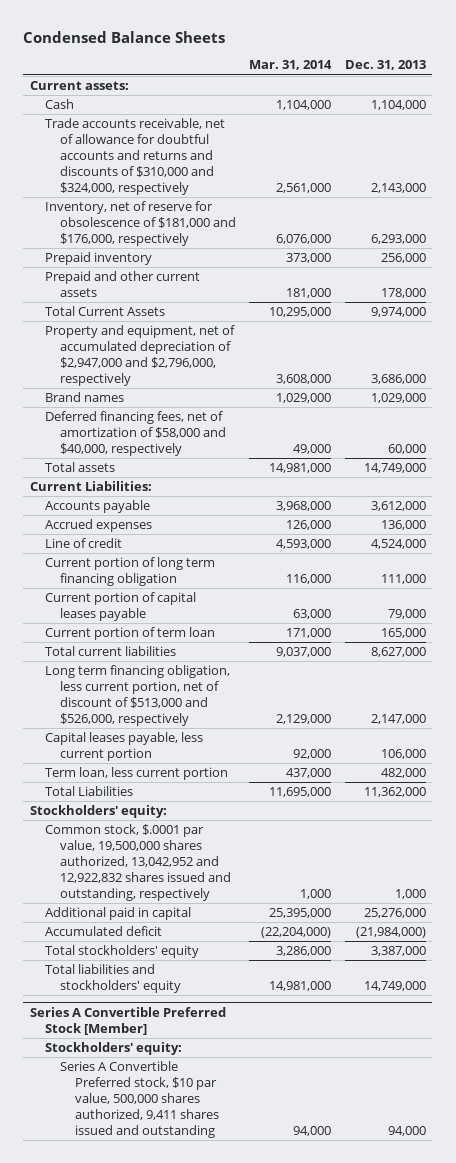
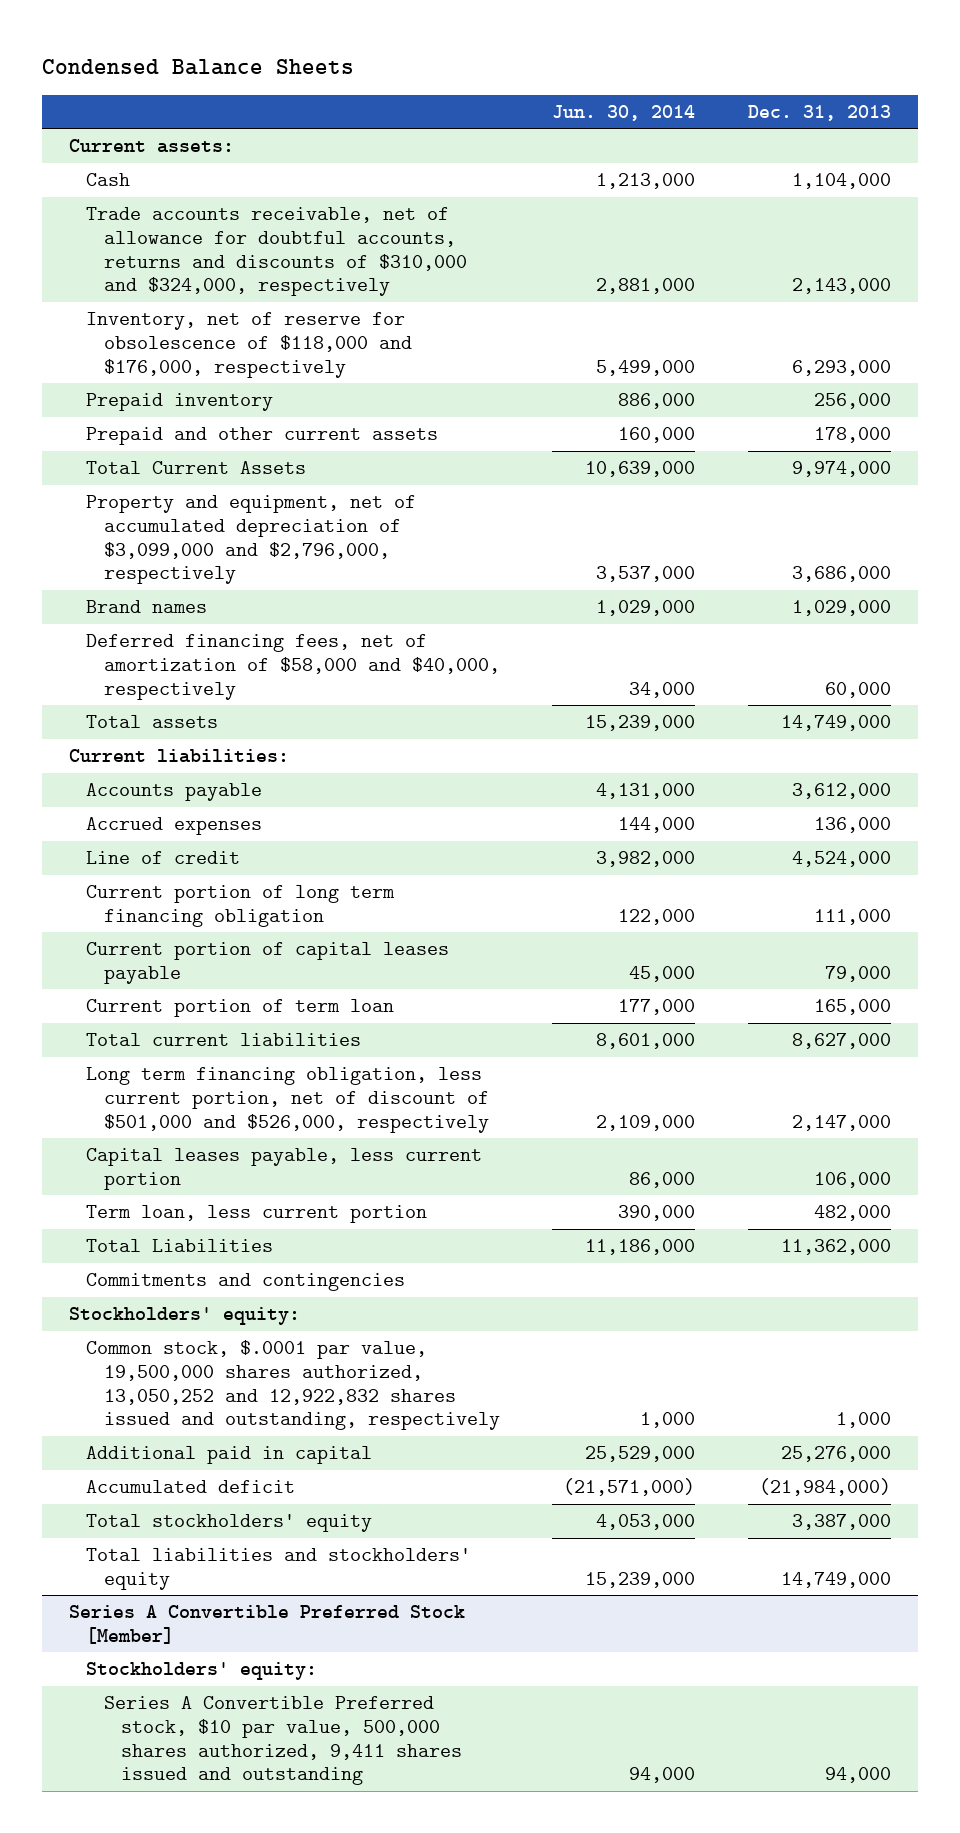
[249,60,333,71] Mar. 31, 2014 -> none
none -> [552,104,696,121] Jun. 30, 2014
[45,118,226,195] Trade accounts receivable, net of allowance for doubtful accounts and returns and discounts of $310,000 and $324,000, respectively -> [86,207,467,297] Trade accounts receivable, net of allowance for doubtful accounts, returns and discounts of $310,000 and $324,000, respectively
[45,201,237,246] Inventory, net of reserve for obsolescence of $181,000 and $176,000, respectively -> [86,312,412,378] Inventory, net of reserve for obsolescence of $118,000 and $176,000, respectively
[45,325,236,386] Property and equipment, net of accumulated depreciation of $2,947,000 and $2,796,000, respectively -> [86,495,417,585] Property and equipment, net of accumulated depreciation of $3,099,000 and $2,796,000, respectively
[29,481,152,492] Current Liabilities: -> [68,749,289,764] Current liabilities:
[45,665,231,726] Long term financing obligation, less current portion, net of discount of $513,000 and $526,000, respectively -> [86,1067,489,1133] Long term financing obligation, less current portion, net of discount of $501,000 and $526,000, respectively
none -> [86,1273,406,1292] Commitments and contingencies
[45,824,232,901] Common stock, $.0001 par value, 19,500,000 shares authorized, 13,042,952 and 12,922,832 shares issued and outstanding, respectively -> [86,1340,500,1431] Common stock, $.0001 par value, 19,500,000 shares authorized, 13,050,252 and 12,922,832 shares issued and outstanding, respectively

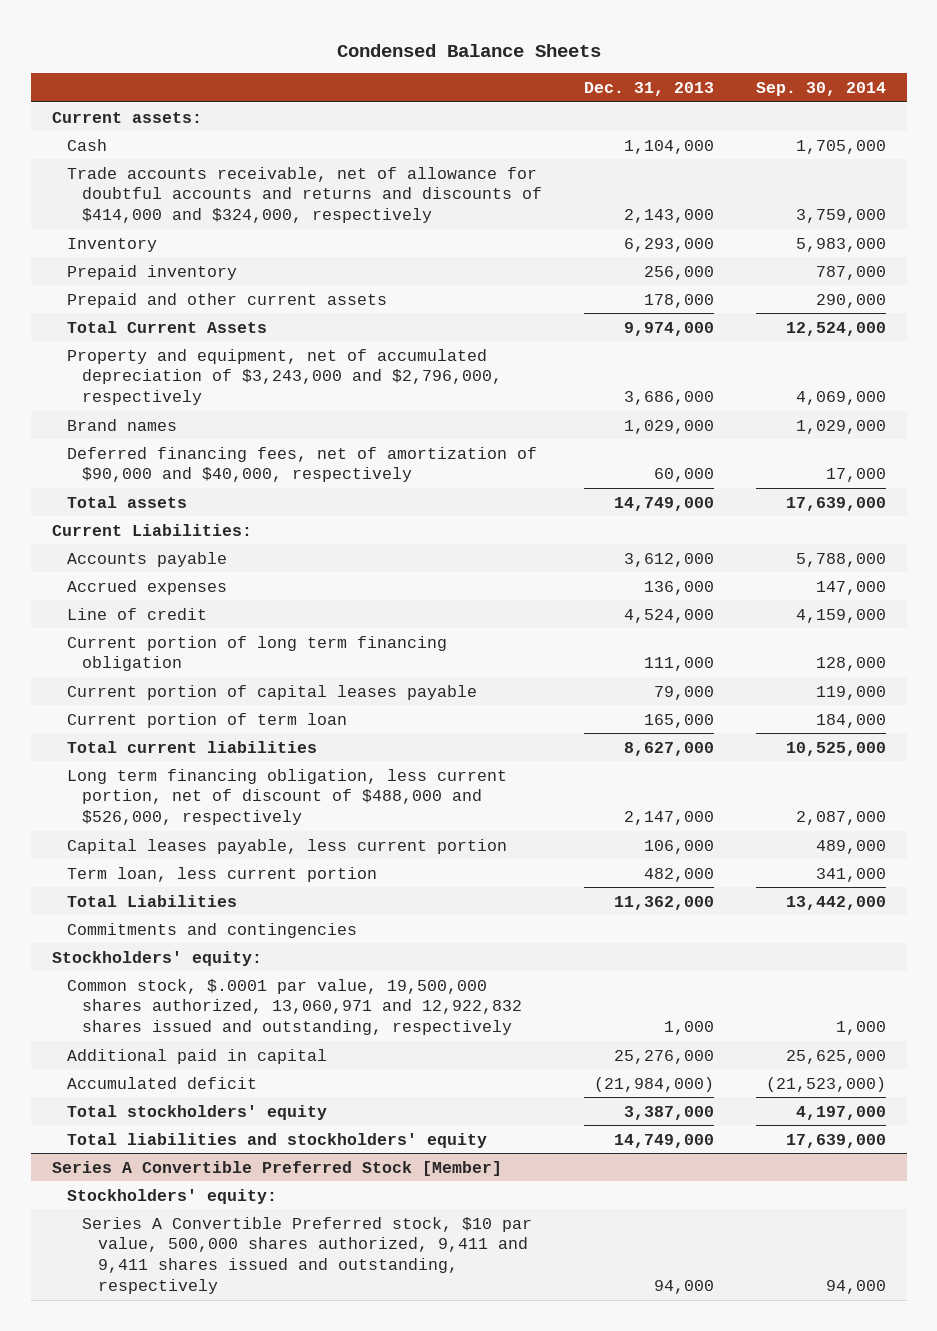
[552,104,696,121] Jun. 30, 2014 -> none
none -> [755,82,886,97] Sep. 30, 2014
[86,207,467,297] Trade accounts receivable, net of allowance for doubtful accounts, returns and discounts of $310,000 and $324,000, respectively -> [66,166,543,224] Trade accounts receivable, net of allowance for doubtful accounts and returns and discounts of $414,000 and $324,000, respectively
[86,312,412,378] Inventory, net of reserve for obsolescence of $118,000 and $176,000, respectively -> [66,237,157,252] Inventory
[86,495,417,585] Property and equipment, net of accumulated depreciation of $3,099,000 and $2,796,000, respectively -> [66,348,503,406] Property and equipment, net of accumulated depreciation of $3,243,000 and $2,796,000, respectively
[86,634,500,700] Deferred financing fees, net of amortization of $58,000 and $40,000, respectively -> [66,446,537,483] Deferred financing fees, net of amortization of $90,000 and $40,000, respectively
[68,749,289,764] Current liabilities: -> [51,523,252,536] Current Liabilities:
[86,1067,489,1133] Long term financing obligation, less current portion, net of discount of $501,000 and $526,000, respectively -> [66,768,507,826] Long term financing obligation, less current portion, net of discount of $488,000 and $526,000, respectively
[86,1340,500,1431] Common stock, $.0001 par value, 19,500,000 shares authorized, 13,050,252 and 12,922,832 shares issued and outstanding, respectively -> [66,978,523,1036] Common stock, $.0001 par value, 19,500,000 shares authorized, 13,060,971 and 12,922,832 shares issued and outstanding, respectively
[103,1696,462,1786] Series A Convertible Preferred stock, $10 par value, 500,000 shares authorized, 9,411 shares issued and outstanding -> [82,1216,533,1294] Series A Convertible Preferred stock, $10 par value, 500,000 shares authorized, 9,411 and 9,411 shares issued and outstanding, respectively

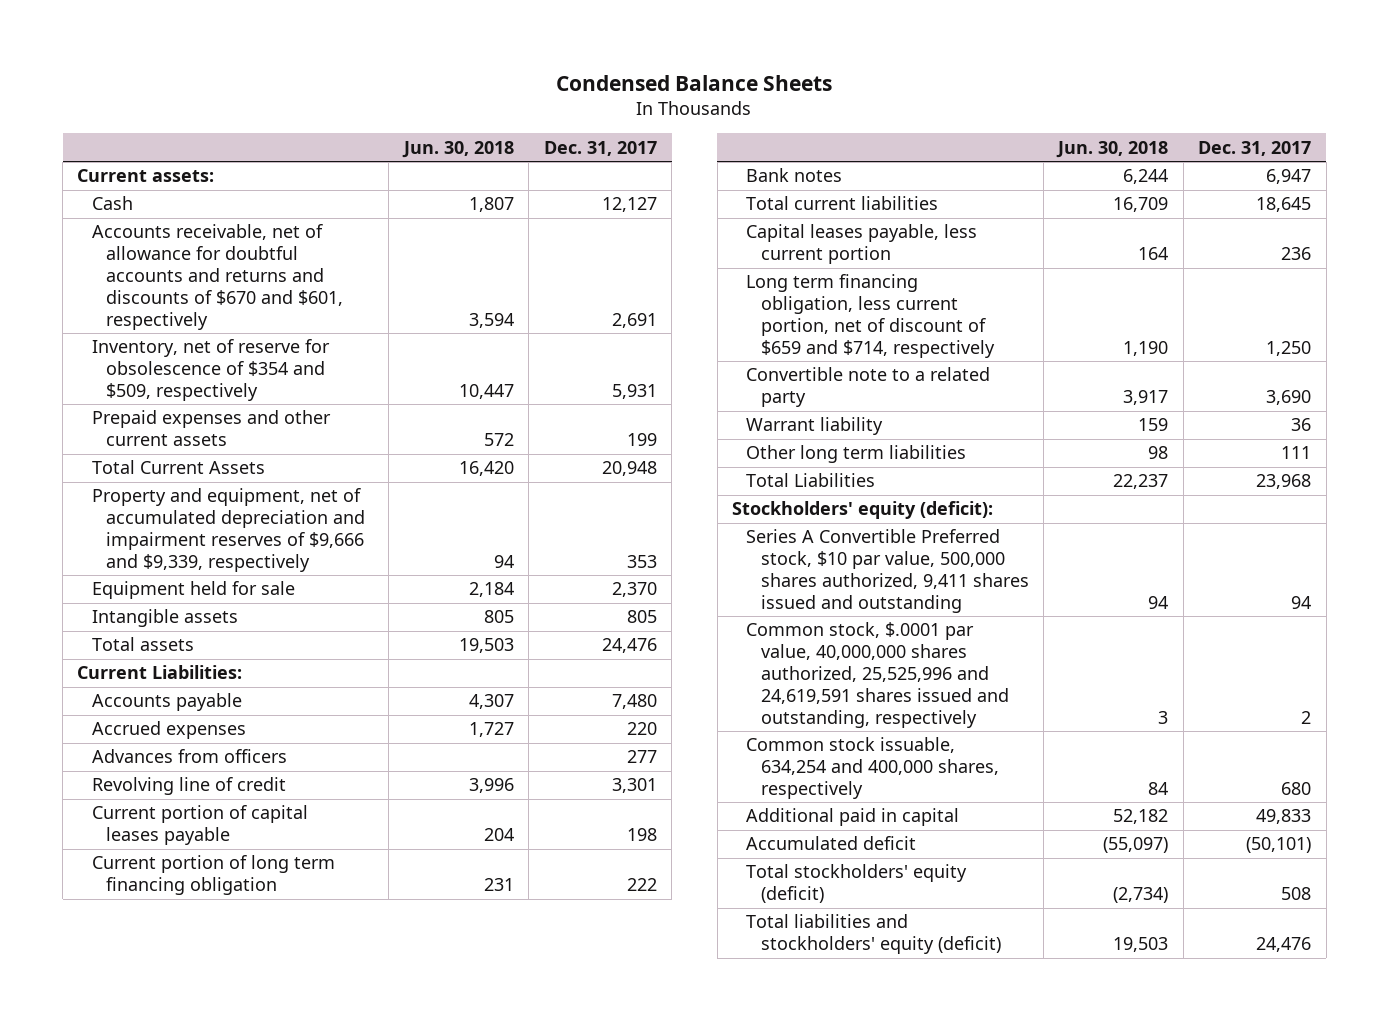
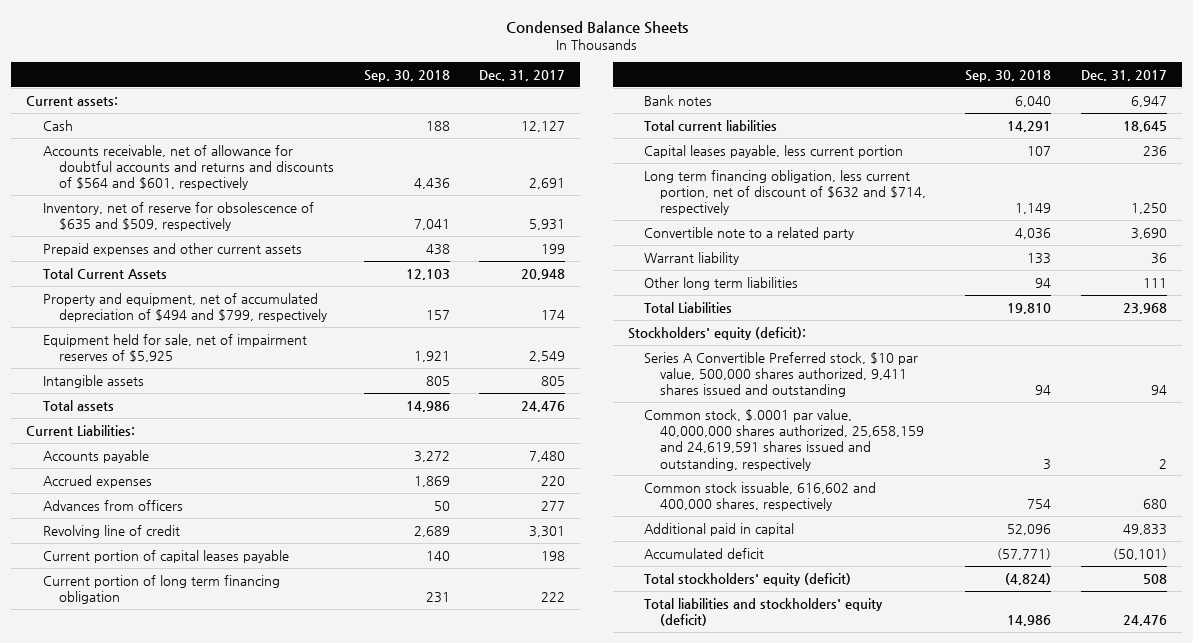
[401,140,514,158] Jun. 30, 2018 -> none
none -> [363,70,450,83] Sep. 30, 2018
[91,224,343,330] Accounts receivable, net of allowance for doubtful accounts and returns and discounts of $670 and $601, respectively -> [42,144,334,191] Accounts receivable, net of allowance for doubtful accounts and returns and discounts of $564 and $601, respectively
[91,339,330,402] Inventory, net of reserve for obsolescence of $354 and $509, respectively -> [42,201,314,232] Inventory, net of reserve for obsolescence of $635 and $509, respectively
[91,488,365,572] Property and equipment, net of accumulated depreciation and impairment reserves of $9,666 and $9,339, respectively -> [42,292,327,323] Property and equipment, net of accumulated depreciation of $494 and $799, respectively
[626,554,657,568] 353 -> [541,310,566,321] 174
[91,581,295,600] Equipment held for sale -> [42,333,307,363] Equipment held for sale, net of impairment reserves of $5,925
[611,582,657,598] 2,370 -> [529,351,566,363] 2,549
[746,274,995,358] Long term financing obligation, less current portion, net of discount of $659 and $714, respectively -> [643,169,926,216] Long term financing obligation, less current portion, net of discount of $632 and $714, respectively
[746,622,1009,728] Common stock, $.0001 par value, 40,000,000 shares authorized, 25,525,996 and 24,619,591 shares issued and outstanding, respectively -> [643,408,924,471] Common stock, $.0001 par value, 40,000,000 shares authorized, 25,658,159 and 24,619,591 shares issued and outstanding, respectively
[746,737,999,800] Common stock issuable, 634,254 and 400,000 shares, respectively -> [643,481,876,512] Common stock issuable, 616,602 and 400,000 shares, respectively

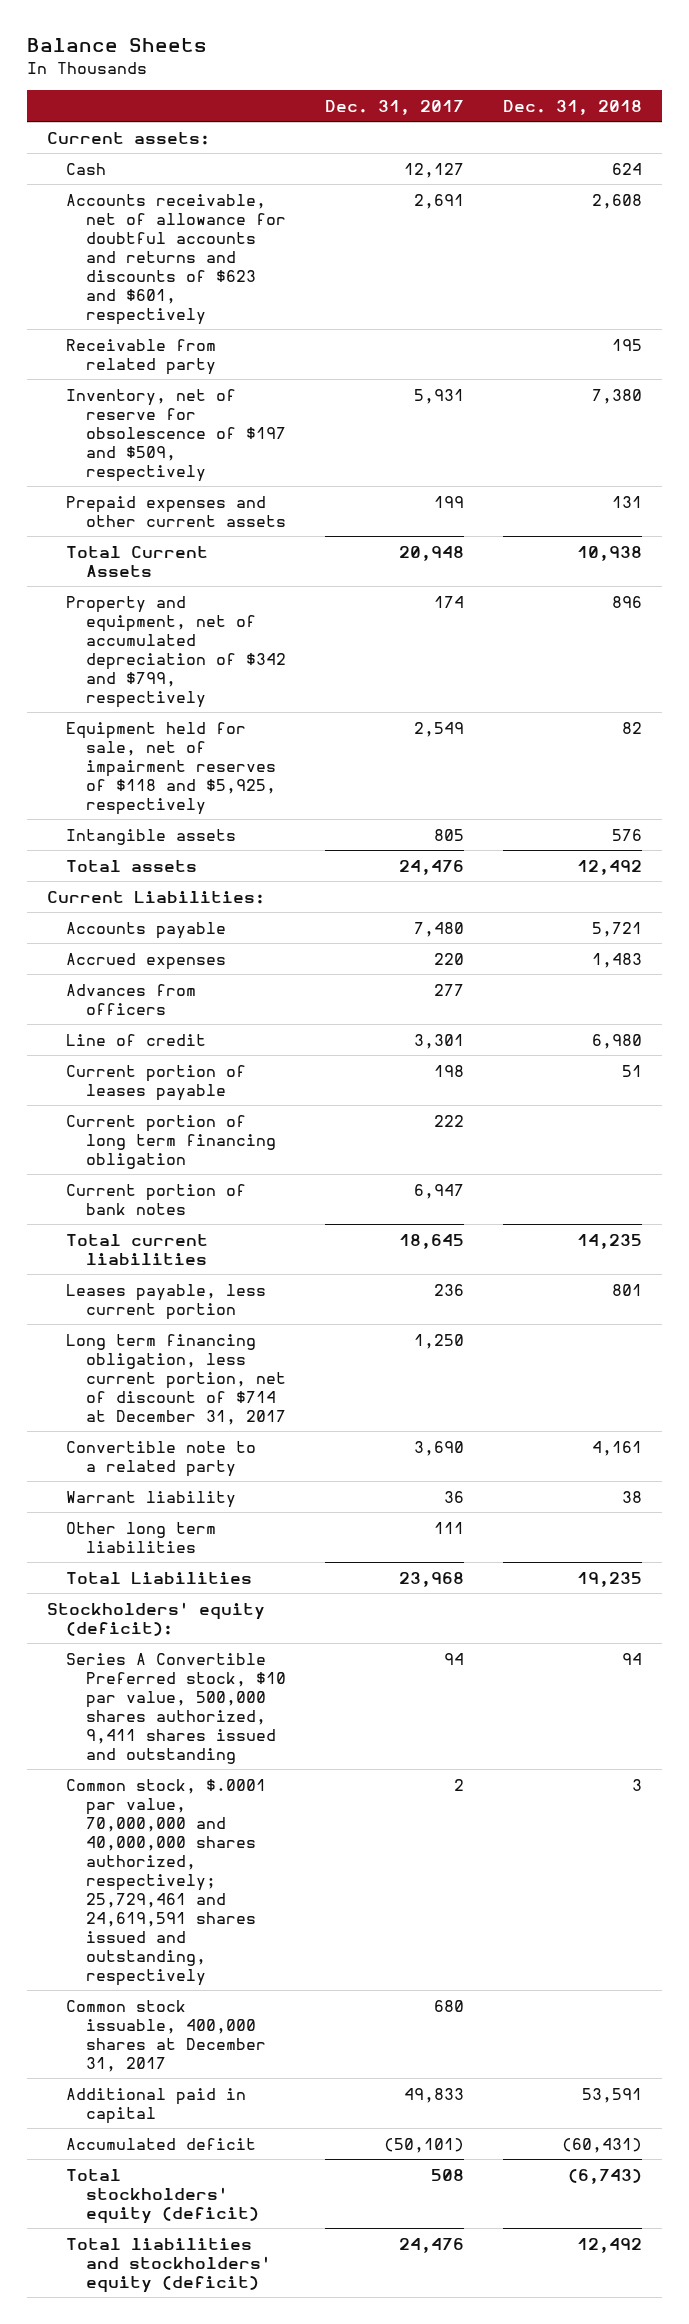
[505,20,688,34] Condensed Balance Sheets -> [26,37,207,52] Balance Sheets
[363,70,450,83] Sep. 30, 2018 -> none
none -> [503,99,643,115] Dec. 31, 2018
[42,144,334,191] Accounts receivable, net of allowance for doubtful accounts and returns and discounts of $564 and $601, respectively -> [66,193,286,325] Accounts receivable, net of allowance for doubtful accounts and returns and discounts of $623 and $601, respectively
none -> [66,338,217,375] Receivable from related party
[42,201,314,232] Inventory, net of reserve for obsolescence of $635 and $509, respectively -> [66,388,286,482] Inventory, net of reserve for obsolescence of $197 and $509, respectively
[42,292,327,323] Property and equipment, net of accumulated depreciation of $494 and $799, respectively -> [66,595,286,708] Property and equipment, net of accumulated depreciation of $342 and $799, respectively
[42,333,307,363] Equipment held for sale, net of impairment reserves of $5,925 -> [66,721,276,815] Equipment held for sale, net of impairment reserves of $118 and $5,925, respectively
[42,524,180,538] Revolving line of credit -> [66,1033,207,1046] Line of credit
[42,549,289,563] Current portion of capital leases payable -> [66,1064,247,1101] Current portion of leases payable
[643,94,712,106] Bank notes -> [66,1183,247,1215] Current portion of bank notes
[643,144,903,158] Capital leases payable, less current portion -> [66,1283,267,1320] Leases payable, less current portion
[643,169,926,216] Long term financing obligation, less current portion, net of discount of $632 and $714, respectively -> [66,1333,286,1425] Long term financing obligation, less current portion, net of discount of $714 at December 31, 2017
[643,408,924,471] Common stock, $.0001 par value, 40,000,000 shares authorized, 25,658,159 and 24,619,591 shares issued and outstanding, respectively -> [66,1778,267,1986] Common stock, $.0001 par value, 70,000,000 and 40,000,000 shares authorized, respectively; 25,729,461 and 24,619,591 shares issued and outstanding, respectively
[643,481,876,512] Common stock issuable, 616,602 and 400,000 shares, respectively -> [66,1999,266,2072] Common stock issuable, 400,000 shares at December 31, 2017

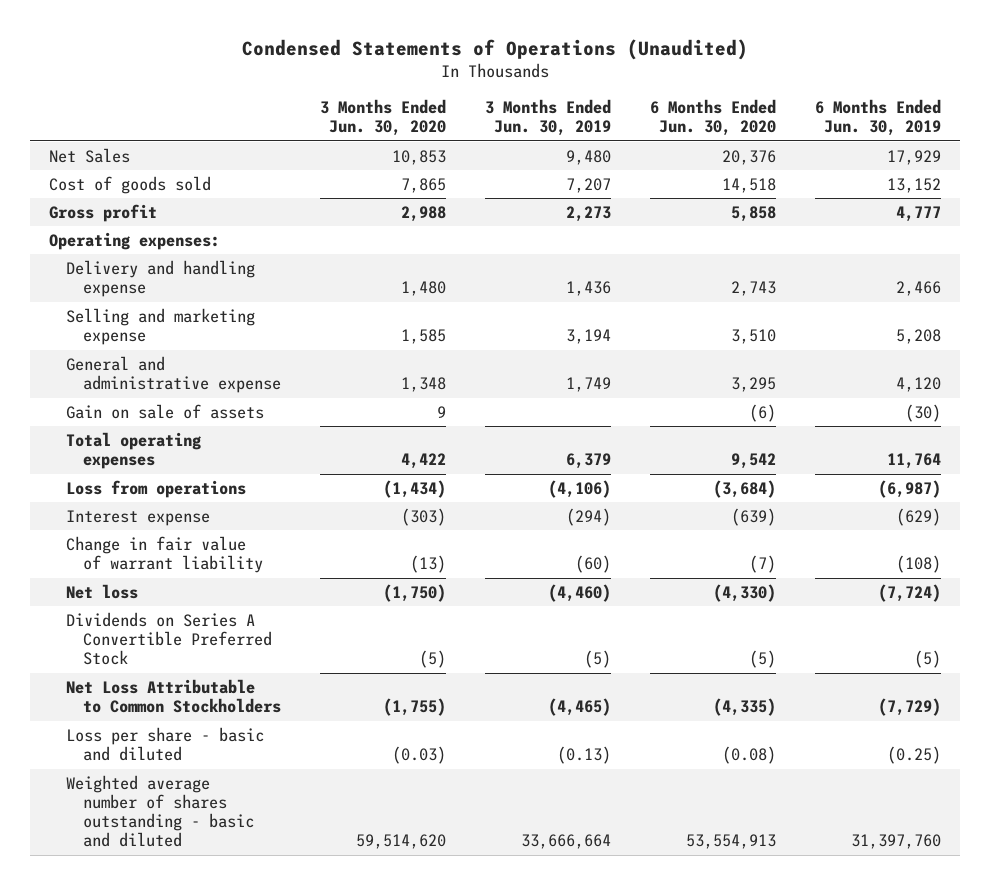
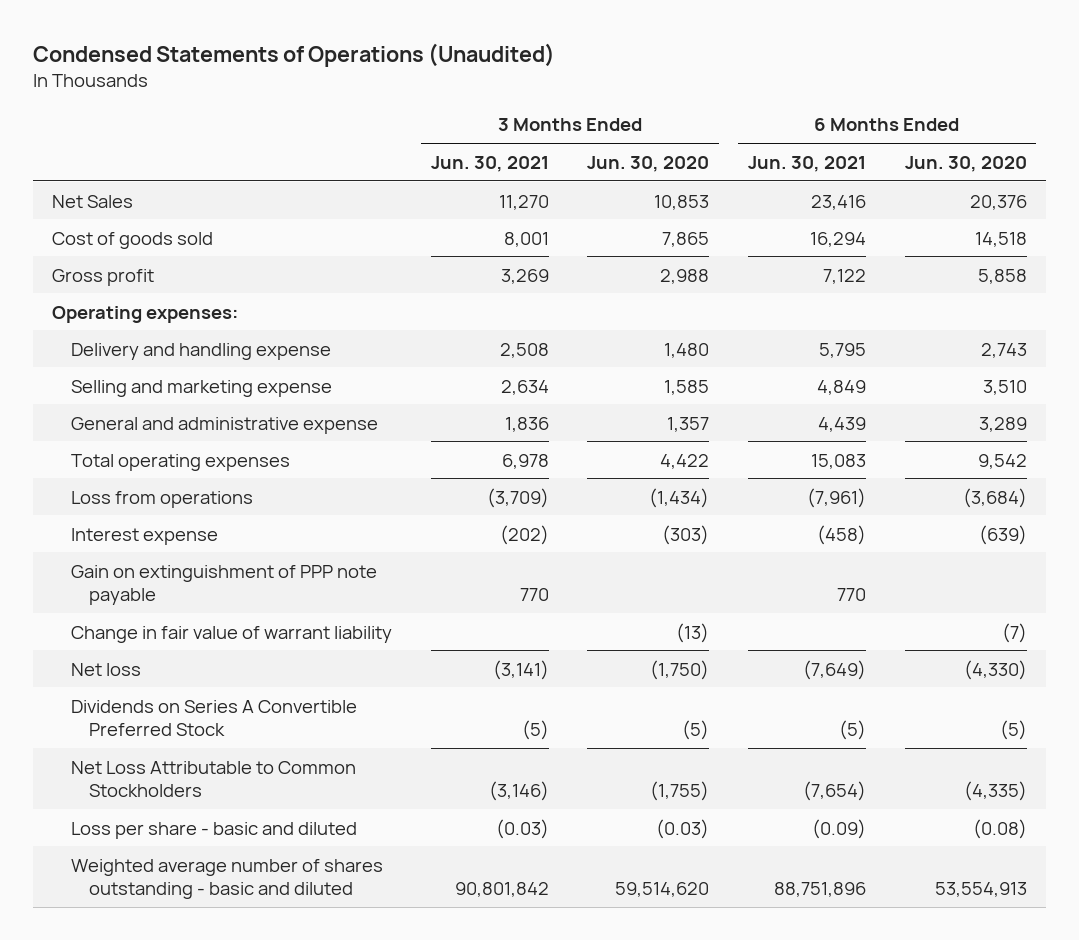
[484,99,611,137] 3 Months Ended Jun. 30, 2019 -> none
[814,99,941,137] 6 Months Ended Jun. 30, 2019 -> none
none -> [430,155,549,172] Jun. 30, 2021
none -> [748,155,867,172] Jun. 30, 2021
[66,403,265,419] Gain on sale of assets -> none
[400,377,446,393] 1,348 -> [667,416,710,432] 1,357
[730,377,776,393] 3,295 -> [978,416,1027,432] 3,289
none -> [70,564,377,606] Gain on extinguishment of PPP note payable

